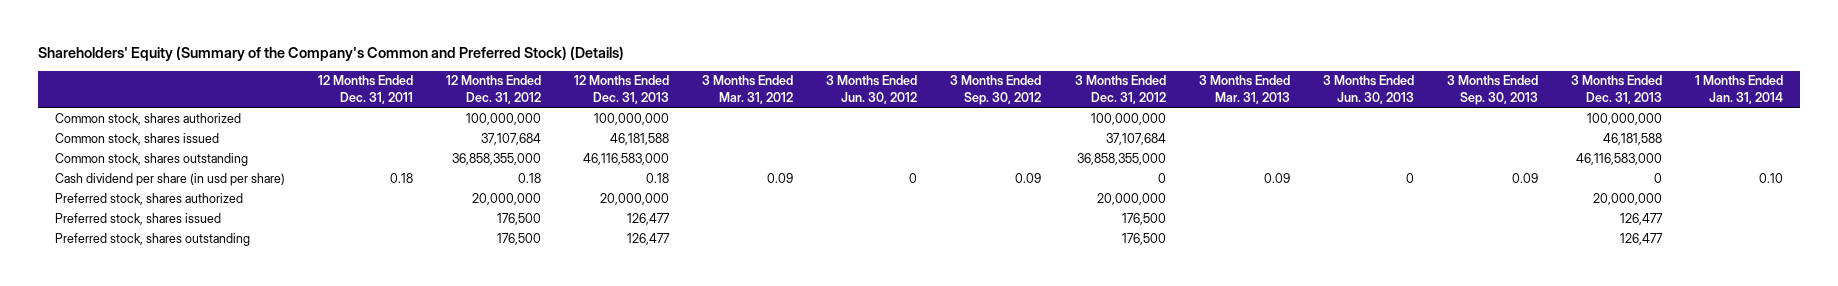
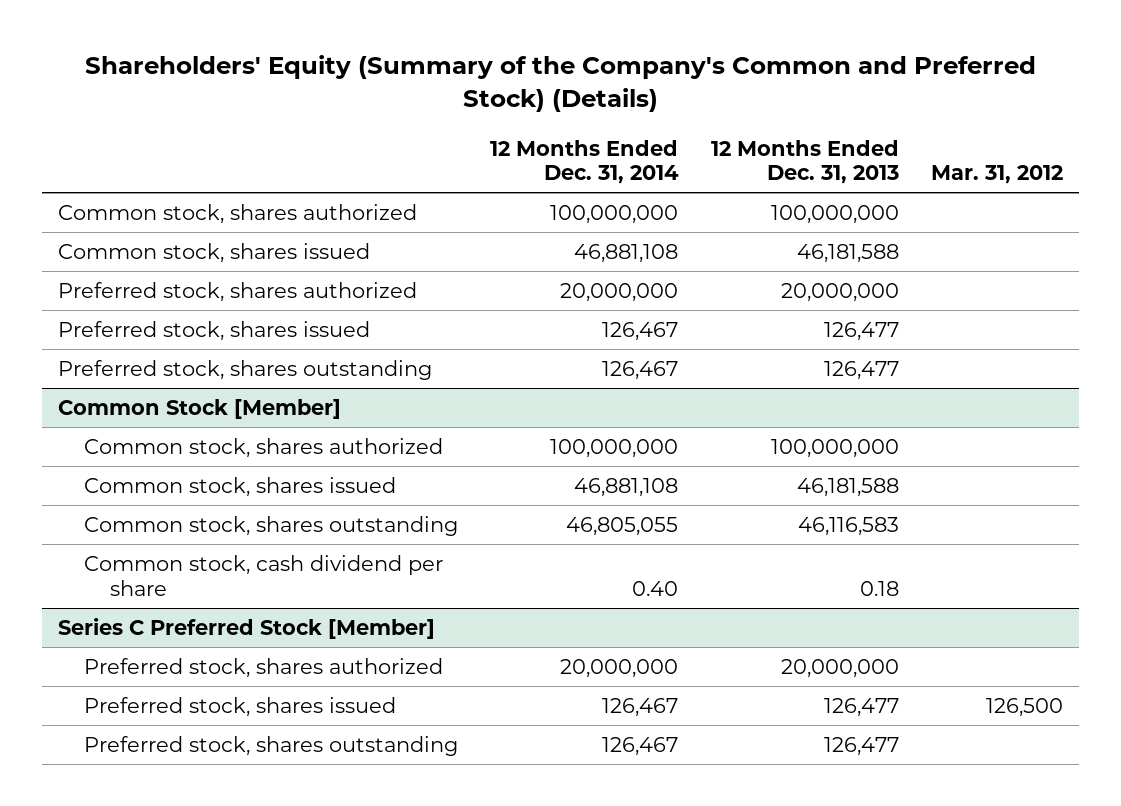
[317,75,413,104] 12 Months Ended Dec. 31, 2011 -> none
[445,75,541,104] 12 Months Ended Dec. 31, 2012 -> none
[702,75,794,104] 3 Months Ended Mar. 31, 2012 -> none
[826,75,918,104] 3 Months Ended Jun. 30, 2012 -> none
[950,75,1042,105] 3 Months Ended Sep. 30, 2012 -> none
[1074,75,1166,104] 3 Months Ended Dec. 31, 2012 -> none
[1198,75,1290,104] 3 Months Ended Mar. 31, 2013 -> none
[1322,75,1414,104] 3 Months Ended Jun. 30, 2013 -> none
[1446,75,1538,105] 3 Months Ended Sep. 30, 2013 -> none
[1571,75,1663,104] 3 Months Ended Dec. 31, 2013 -> none
[1695,75,1784,104] 1 Months Ended Jan. 31, 2014 -> none
none -> [490,139,680,185] 12 Months Ended Dec. 31, 2014
none -> [931,165,1064,185] Mar. 31, 2012
[54,152,248,166] Common stock, shares outstanding -> none
[54,172,285,186] Cash dividend per share (in usd per share) -> none
none -> [57,399,341,420] Common Stock [Member]
none -> [83,438,443,459] Common stock, shares authorized
none -> [83,477,396,498] Common stock, shares issued
none -> [83,516,458,537] Common stock, shares outstanding
none -> [83,555,443,596] Common stock, cash dividend per share
none -> [57,618,435,640] Series C Preferred Stock [Member]
none -> [83,658,443,679] Preferred stock, shares authorized
none -> [83,697,396,718] Preferred stock, shares issued
none -> [83,736,458,757] Preferred stock, shares outstanding

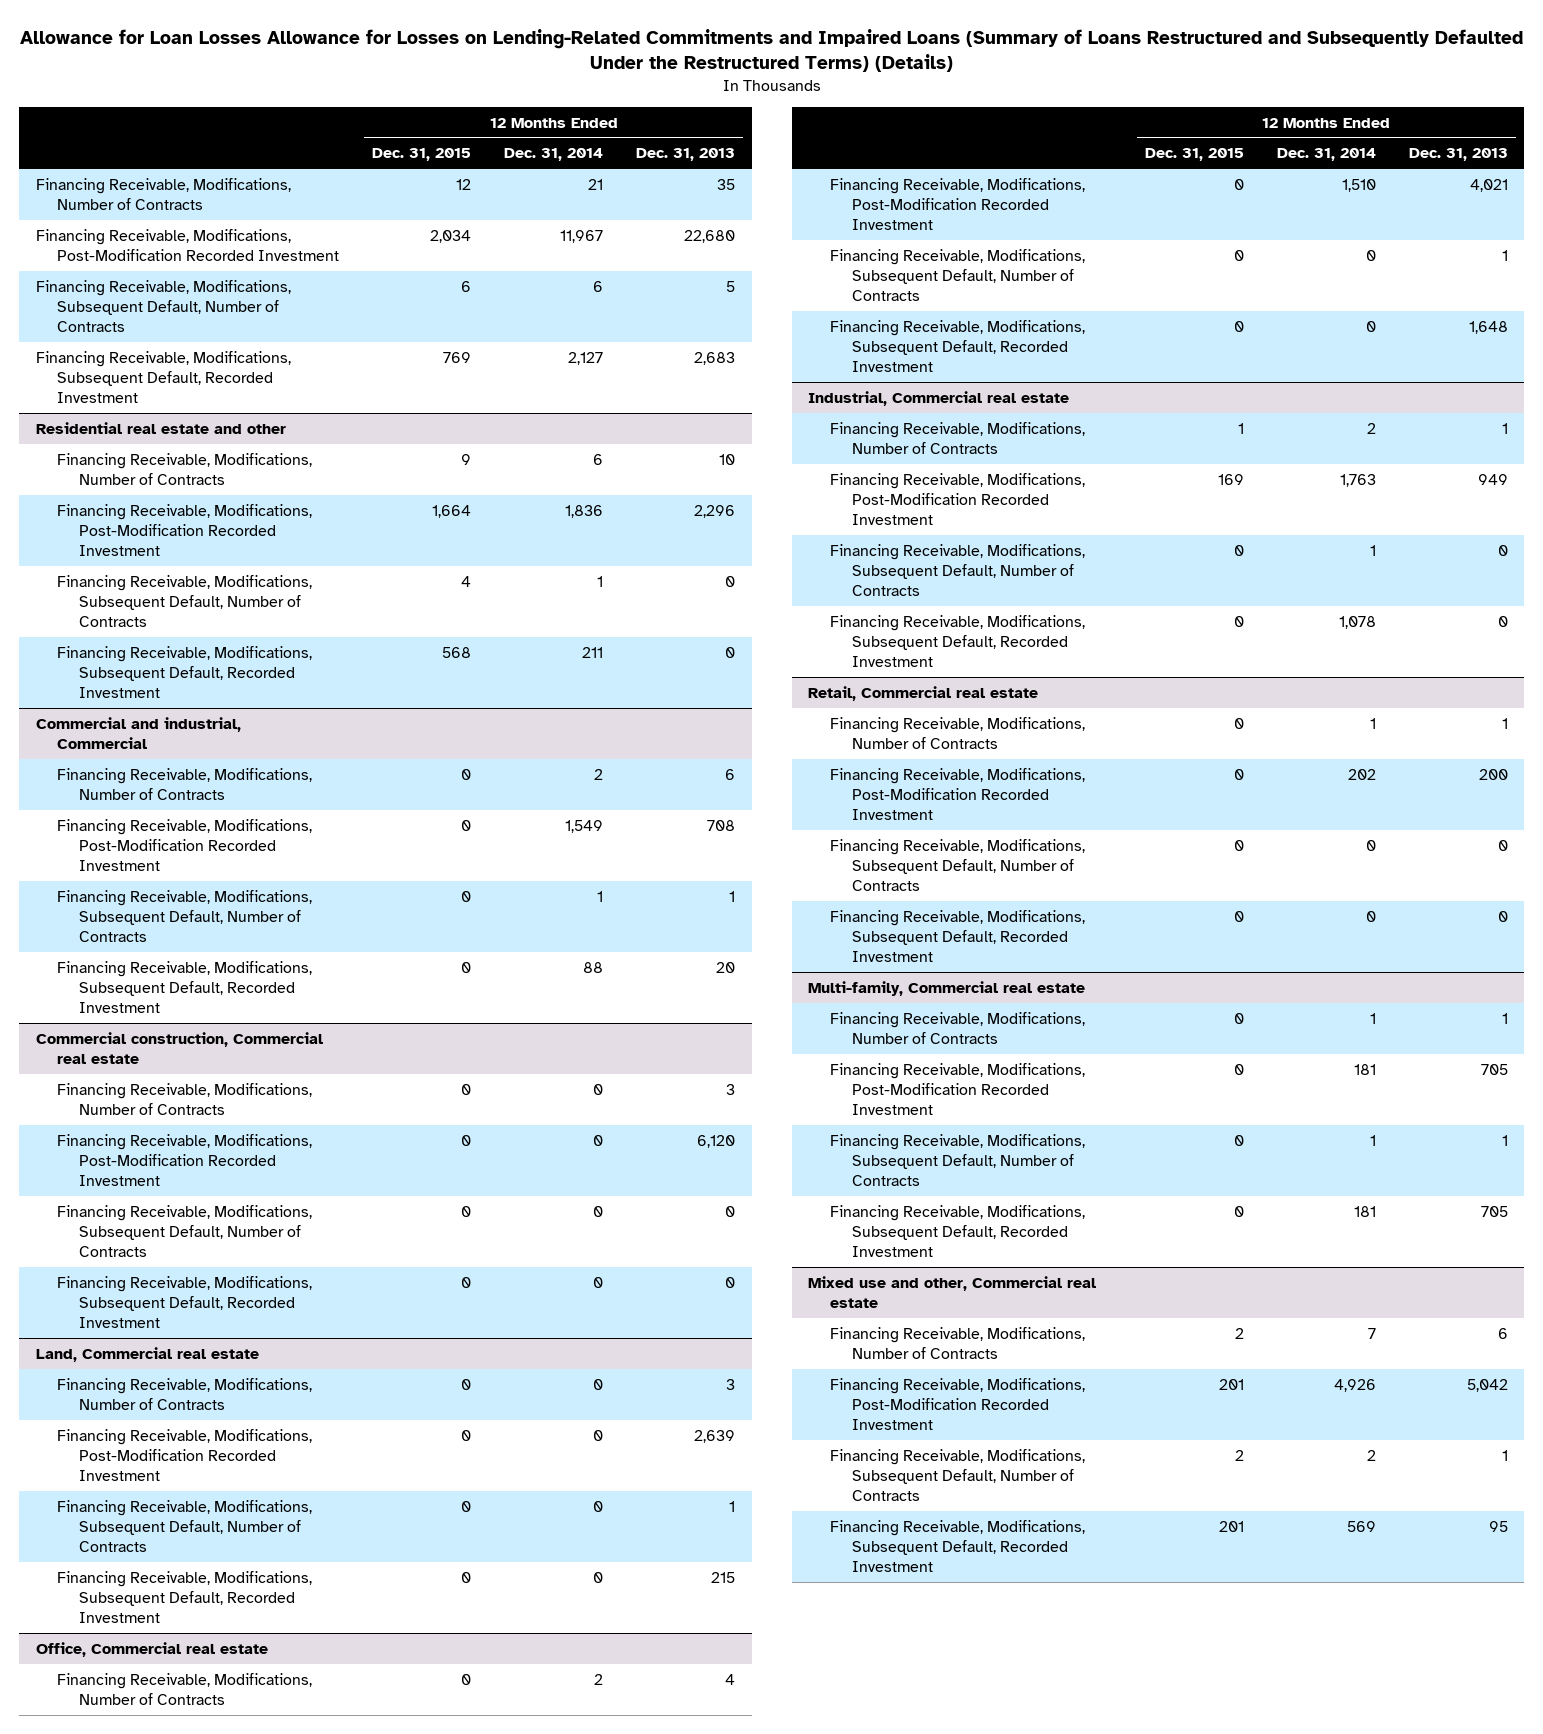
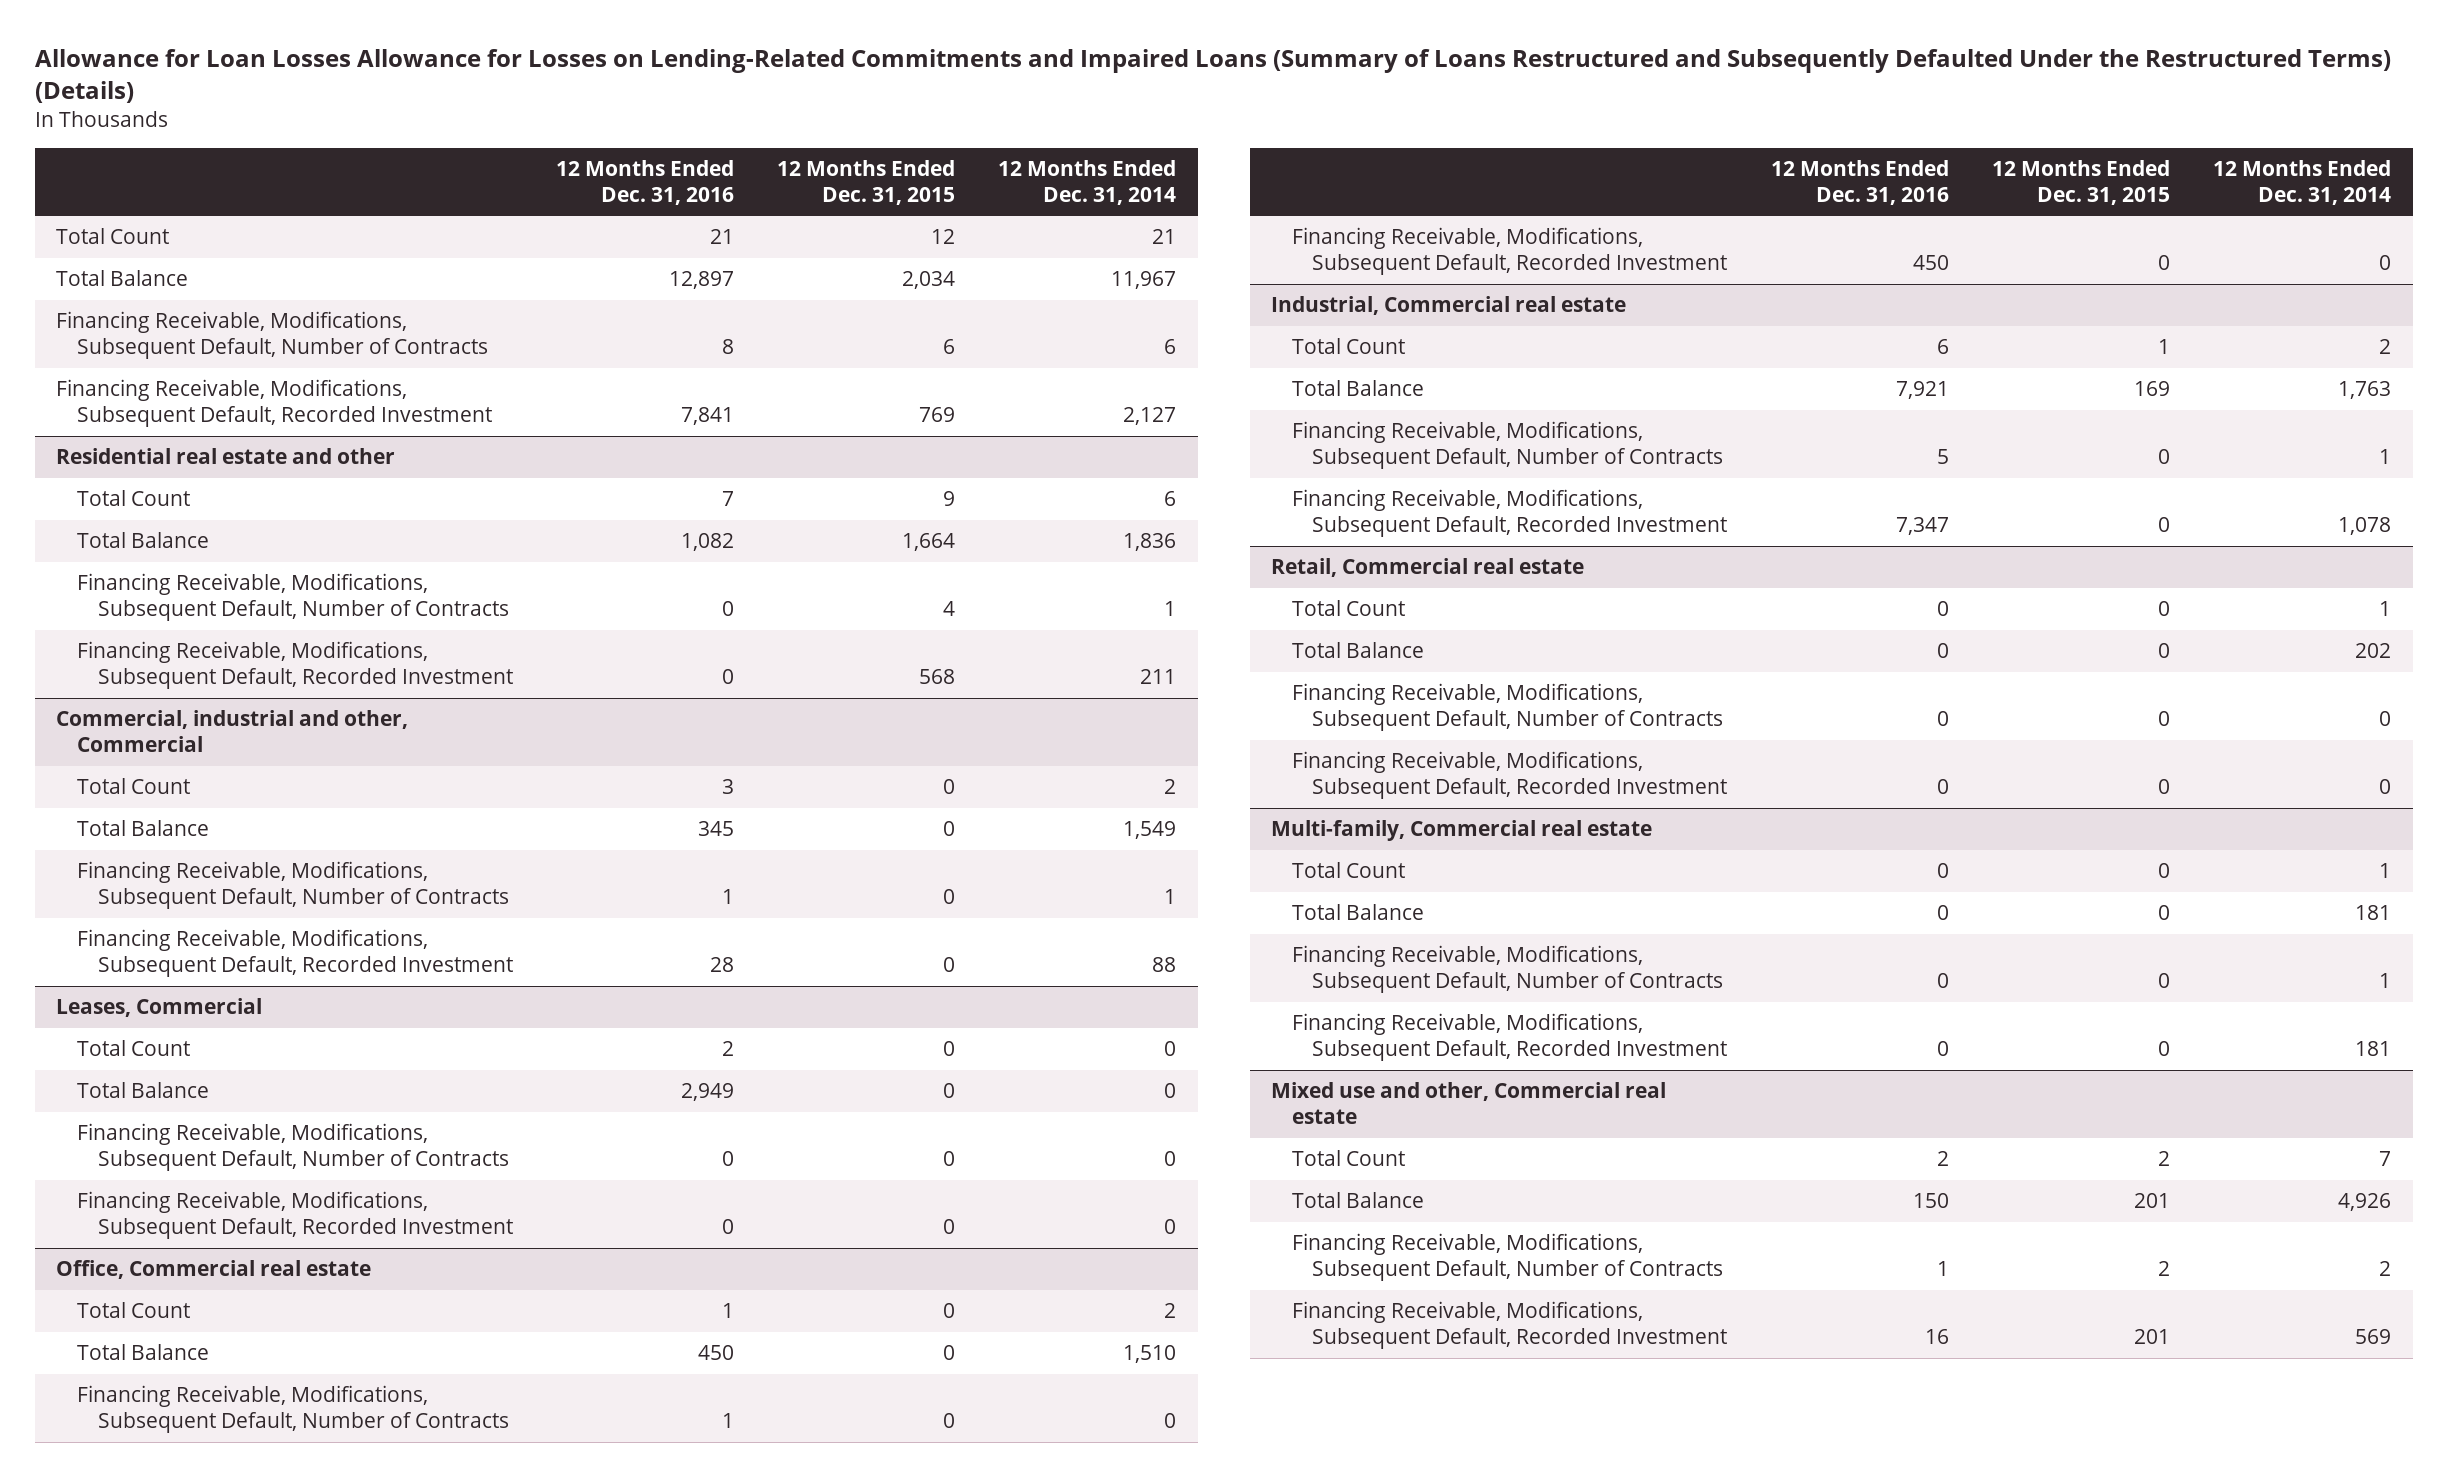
[636,148,736,162] Dec. 31, 2013 -> none
none -> [555,159,734,205] 12 Months Ended Dec. 31, 2016
[35,177,291,211] Financing Receivable, Modifications, Number of Contracts -> [56,228,170,245] Total Count
[35,228,340,262] Financing Receivable, Modifications, Post-Modification Recorded Investment -> [56,270,189,287] Total Balance
[57,452,313,486] Financing Receivable, Modifications, Number of Contracts -> [77,490,191,507] Total Count
[57,503,313,557] Financing Receivable, Modifications, Post-Modification Recorded Investment -> [77,532,210,549] Total Balance
[35,716,241,750] Commercial and industrial, Commercial -> [56,710,409,753] Commercial, industrial and other, Commercial
[57,767,313,801] Financing Receivable, Modifications, Number of Contracts -> [77,778,191,795] Total Count
[57,818,313,872] Financing Receivable, Modifications, Post-Modification Recorded Investment -> [77,820,210,837] Total Balance
[35,1031,323,1065] Commercial construction, Commercial real estate -> none
[57,1204,313,1258] Financing Receivable, Modifications, Subsequent Default, Number of Contracts -> none
[57,1275,313,1329] Financing Receivable, Modifications, Subsequent Default, Recorded Investment -> none
[35,1346,259,1362] Land, Commercial real estate -> none
[57,1377,313,1411] Financing Receivable, Modifications, Number of Contracts -> none
[57,1428,313,1482] Financing Receivable, Modifications, Post-Modification Recorded Investment -> none
none -> [56,998,263,1018] Leases, Commercial
[57,1082,313,1116] Financing Receivable, Modifications, Number of Contracts -> [77,1040,191,1057] Total Count
[57,1133,313,1187] Financing Receivable, Modifications, Post-Modification Recorded Investment -> [77,1082,210,1099] Total Balance
[57,1672,313,1706] Financing Receivable, Modifications, Number of Contracts -> [77,1302,191,1319] Total Count
[830,177,1086,231] Financing Receivable, Modifications, Post-Modification Recorded Investment -> [77,1344,210,1361] Total Balance
[830,421,1086,455] Financing Receivable, Modifications, Number of Contracts -> [1291,338,1405,355] Total Count
[830,472,1086,526] Financing Receivable, Modifications, Post-Modification Recorded Investment -> [1291,380,1424,397] Total Balance
[830,716,1086,750] Financing Receivable, Modifications, Number of Contracts -> [1291,600,1405,617] Total Count
[830,767,1086,821] Financing Receivable, Modifications, Post-Modification Recorded Investment -> [1291,642,1424,659] Total Balance
[830,1011,1086,1045] Financing Receivable, Modifications, Number of Contracts -> [1291,862,1405,879] Total Count
[830,1062,1086,1116] Financing Receivable, Modifications, Post-Modification Recorded Investment -> [1291,904,1424,921] Total Balance
[830,1326,1086,1360] Financing Receivable, Modifications, Number of Contracts -> [1291,1150,1405,1167] Total Count
[830,1377,1086,1431] Financing Receivable, Modifications, Post-Modification Recorded Investment -> [1291,1192,1424,1209] Total Balance

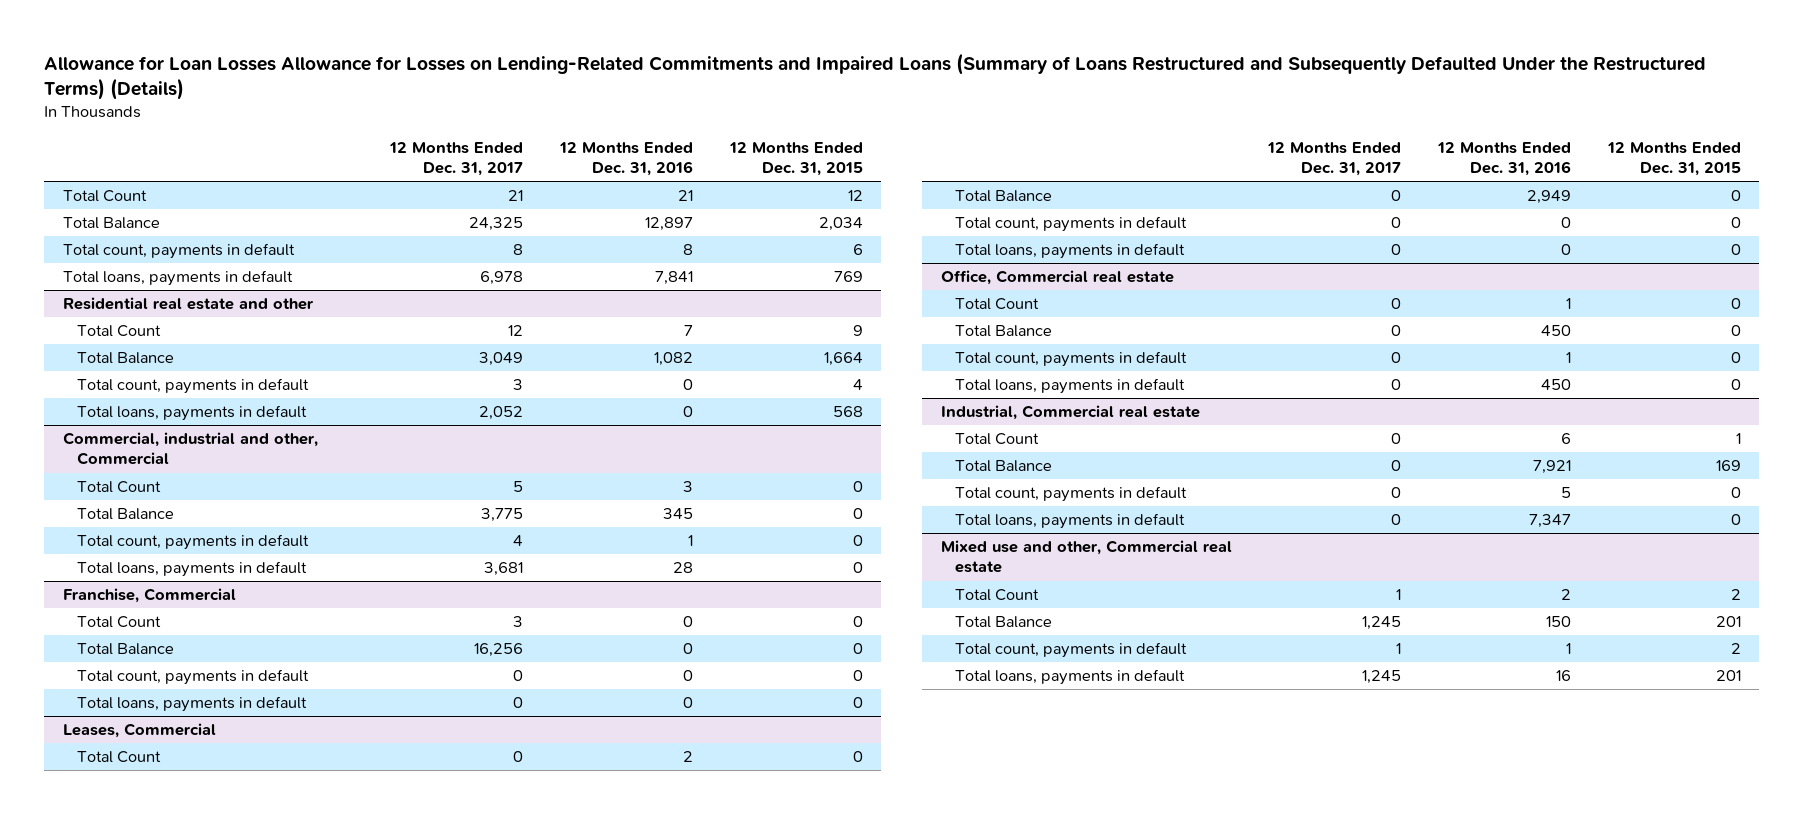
[998,159,1177,205] 12 Months Ended Dec. 31, 2014 -> none
none -> [389,142,524,177] 12 Months Ended Dec. 31, 2017
[56,311,489,360] Financing Receivable, Modifications, Subsequent Default, Number of Contracts -> [62,243,295,260] Total count, payments in default
[56,379,493,428] Financing Receivable, Modifications, Subsequent Default, Recorded Investment -> [62,270,293,287] Total loans, payments in default
[77,573,509,622] Financing Receivable, Modifications, Subsequent Default, Number of Contracts -> [76,378,309,395] Total count, payments in default
[77,641,513,690] Financing Receivable, Modifications, Subsequent Default, Recorded Investment -> [76,405,307,422] Total loans, payments in default
[77,861,509,910] Financing Receivable, Modifications, Subsequent Default, Number of Contracts -> [76,534,309,551] Total count, payments in default
[77,929,513,978] Financing Receivable, Modifications, Subsequent Default, Recorded Investment -> [76,561,307,578] Total loans, payments in default
none -> [62,588,236,604] Franchise, Commercial
none -> [76,616,161,629] Total Count
none -> [76,643,174,656] Total Balance
none -> [76,669,309,686] Total count, payments in default
none -> [76,696,307,713] Total loans, payments in default
[77,1123,509,1172] Financing Receivable, Modifications, Subsequent Default, Number of Contracts -> [954,216,1187,233] Total count, payments in default
[77,1191,513,1240] Financing Receivable, Modifications, Subsequent Default, Recorded Investment -> [954,243,1185,260] Total loans, payments in default
[77,1385,509,1434] Financing Receivable, Modifications, Subsequent Default, Number of Contracts -> [954,351,1187,368] Total count, payments in default
[1291,227,1728,276] Financing Receivable, Modifications, Subsequent Default, Recorded Investment -> [954,378,1185,395] Total loans, payments in default
[1271,558,1585,578] Retail, Commercial real estate -> none
[1291,600,1405,617] Total Count -> none
[1291,642,1424,659] Total Balance -> none
[1291,683,1724,732] Financing Receivable, Modifications, Subsequent Default, Number of Contracts -> none
[1291,751,1728,800] Financing Receivable, Modifications, Subsequent Default, Recorded Investment -> none
[1271,820,1653,842] Multi-family, Commercial real estate -> none
[1291,862,1405,879] Total Count -> none
[1291,904,1424,921] Total Balance -> none
[1291,945,1724,994] Financing Receivable, Modifications, Subsequent Default, Number of Contracts -> none
[1291,1013,1728,1062] Financing Receivable, Modifications, Subsequent Default, Recorded Investment -> none
[1291,421,1724,470] Financing Receivable, Modifications, Subsequent Default, Number of Contracts -> [954,486,1187,503] Total count, payments in default
[1291,489,1728,538] Financing Receivable, Modifications, Subsequent Default, Recorded Investment -> [954,513,1185,530] Total loans, payments in default
[1291,1233,1724,1282] Financing Receivable, Modifications, Subsequent Default, Number of Contracts -> [954,642,1187,659] Total count, payments in default
[1291,1301,1728,1350] Financing Receivable, Modifications, Subsequent Default, Recorded Investment -> [954,669,1185,686] Total loans, payments in default

